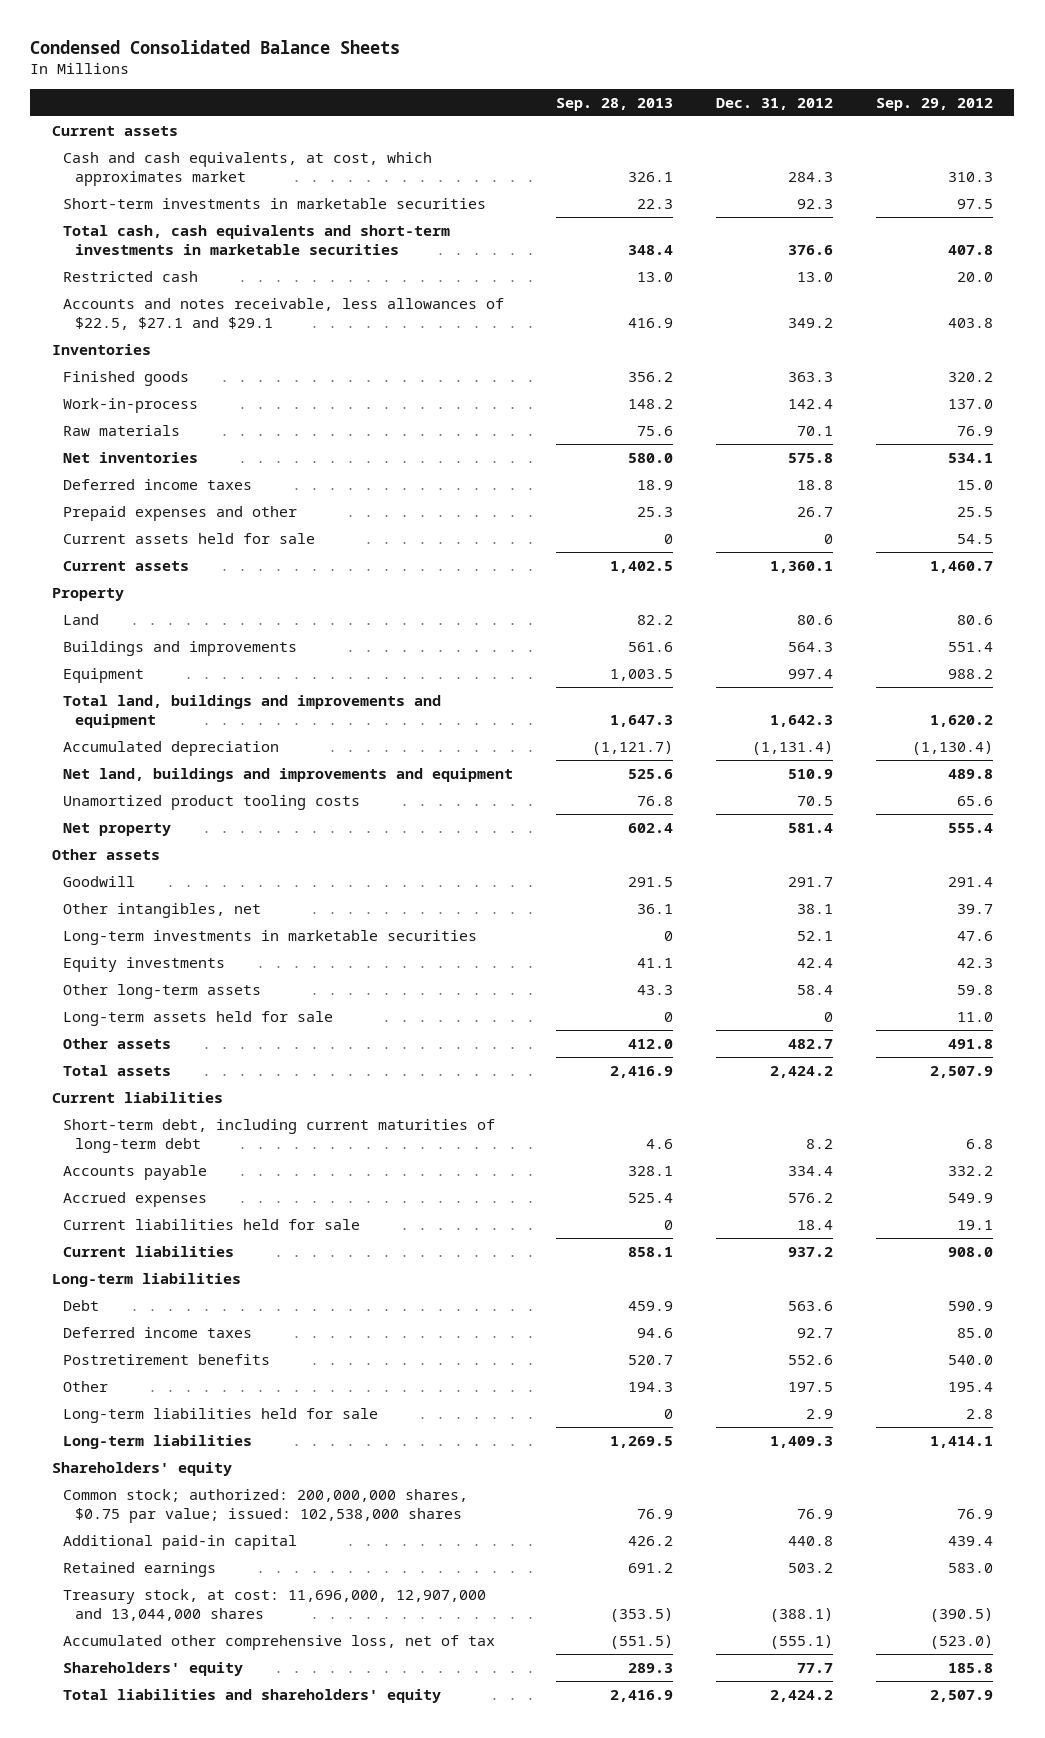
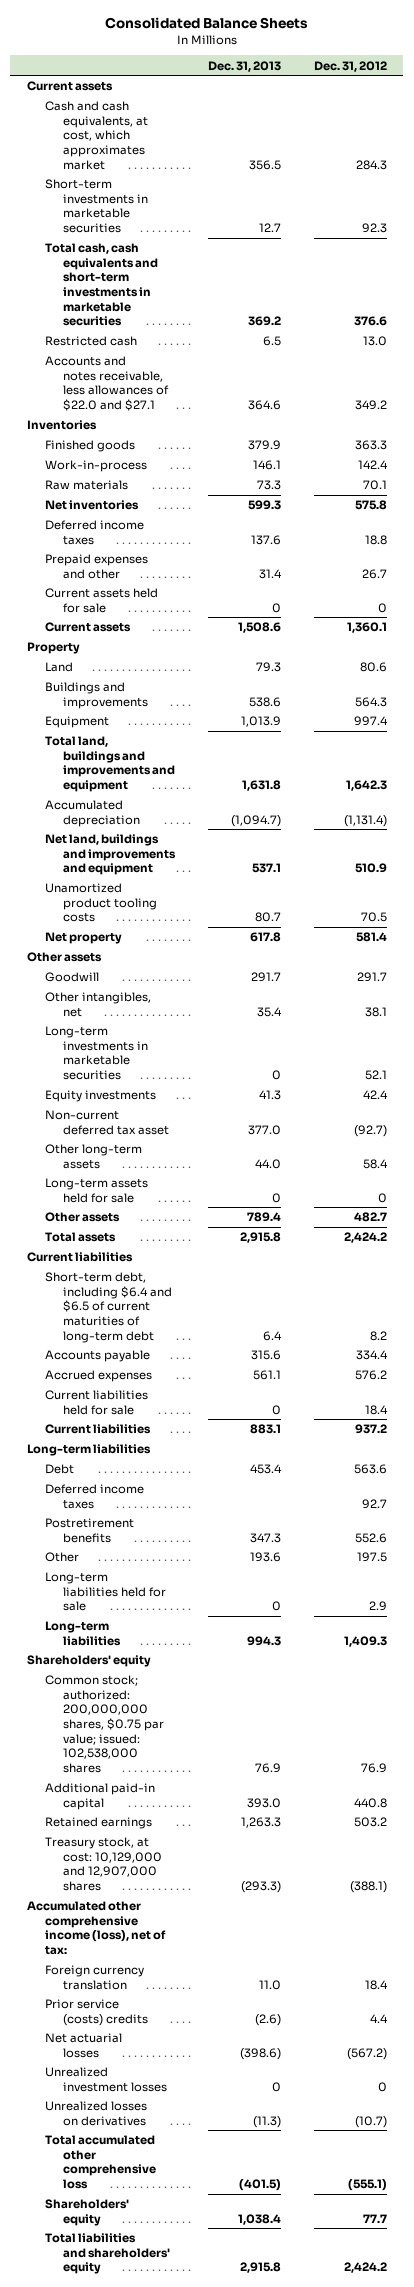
[30,39,401,54] Condensed Consolidated Balance Sheets -> [104,17,308,30] Consolidated Balance Sheets
[556,97,674,111] Sep. 28, 2013 -> none
[875,97,993,111] Sep. 29, 2012 -> none
none -> [207,60,281,72] Dec. 31, 2013
[63,297,505,331] Accounts and notes receivable, less allowances of $22.5, $27.1 and $29.1 -> [44,356,169,412] Accounts and notes receivable, less allowances of $22.0 and $27.1
none -> [44,1110,169,1135] Non-current deferred tax asset
[63,1118,496,1154] Short-term debt, including current maturities of long-term debt -> [44,1272,172,1343] Short-term debt, including $6.4 and $6.5 of current maturities of long-term debt
[63,1588,487,1622] Treasury stock, at cost: 11,696,000, 12,907,000 and 13,044,000 shares -> [44,1837,162,1892] Treasury stock, at cost: 10,129,000 and 12,907,000 shares
none -> [26,1901,166,1956] Accumulated other comprehensive income (loss), net of tax:
none -> [44,1965,144,1990] Foreign currency translation
none -> [44,1999,148,2026] Prior service (costs) credits
none -> [44,2033,122,2058] Net actuarial losses
none -> [44,2067,167,2092] Unrealized investment losses
none -> [44,2101,147,2126] Unrealized losses on derivatives
[63,1634,496,1650] Accumulated other comprehensive loss, net of tax -> [44,2135,156,2190] Total accumulated other comprehensive loss

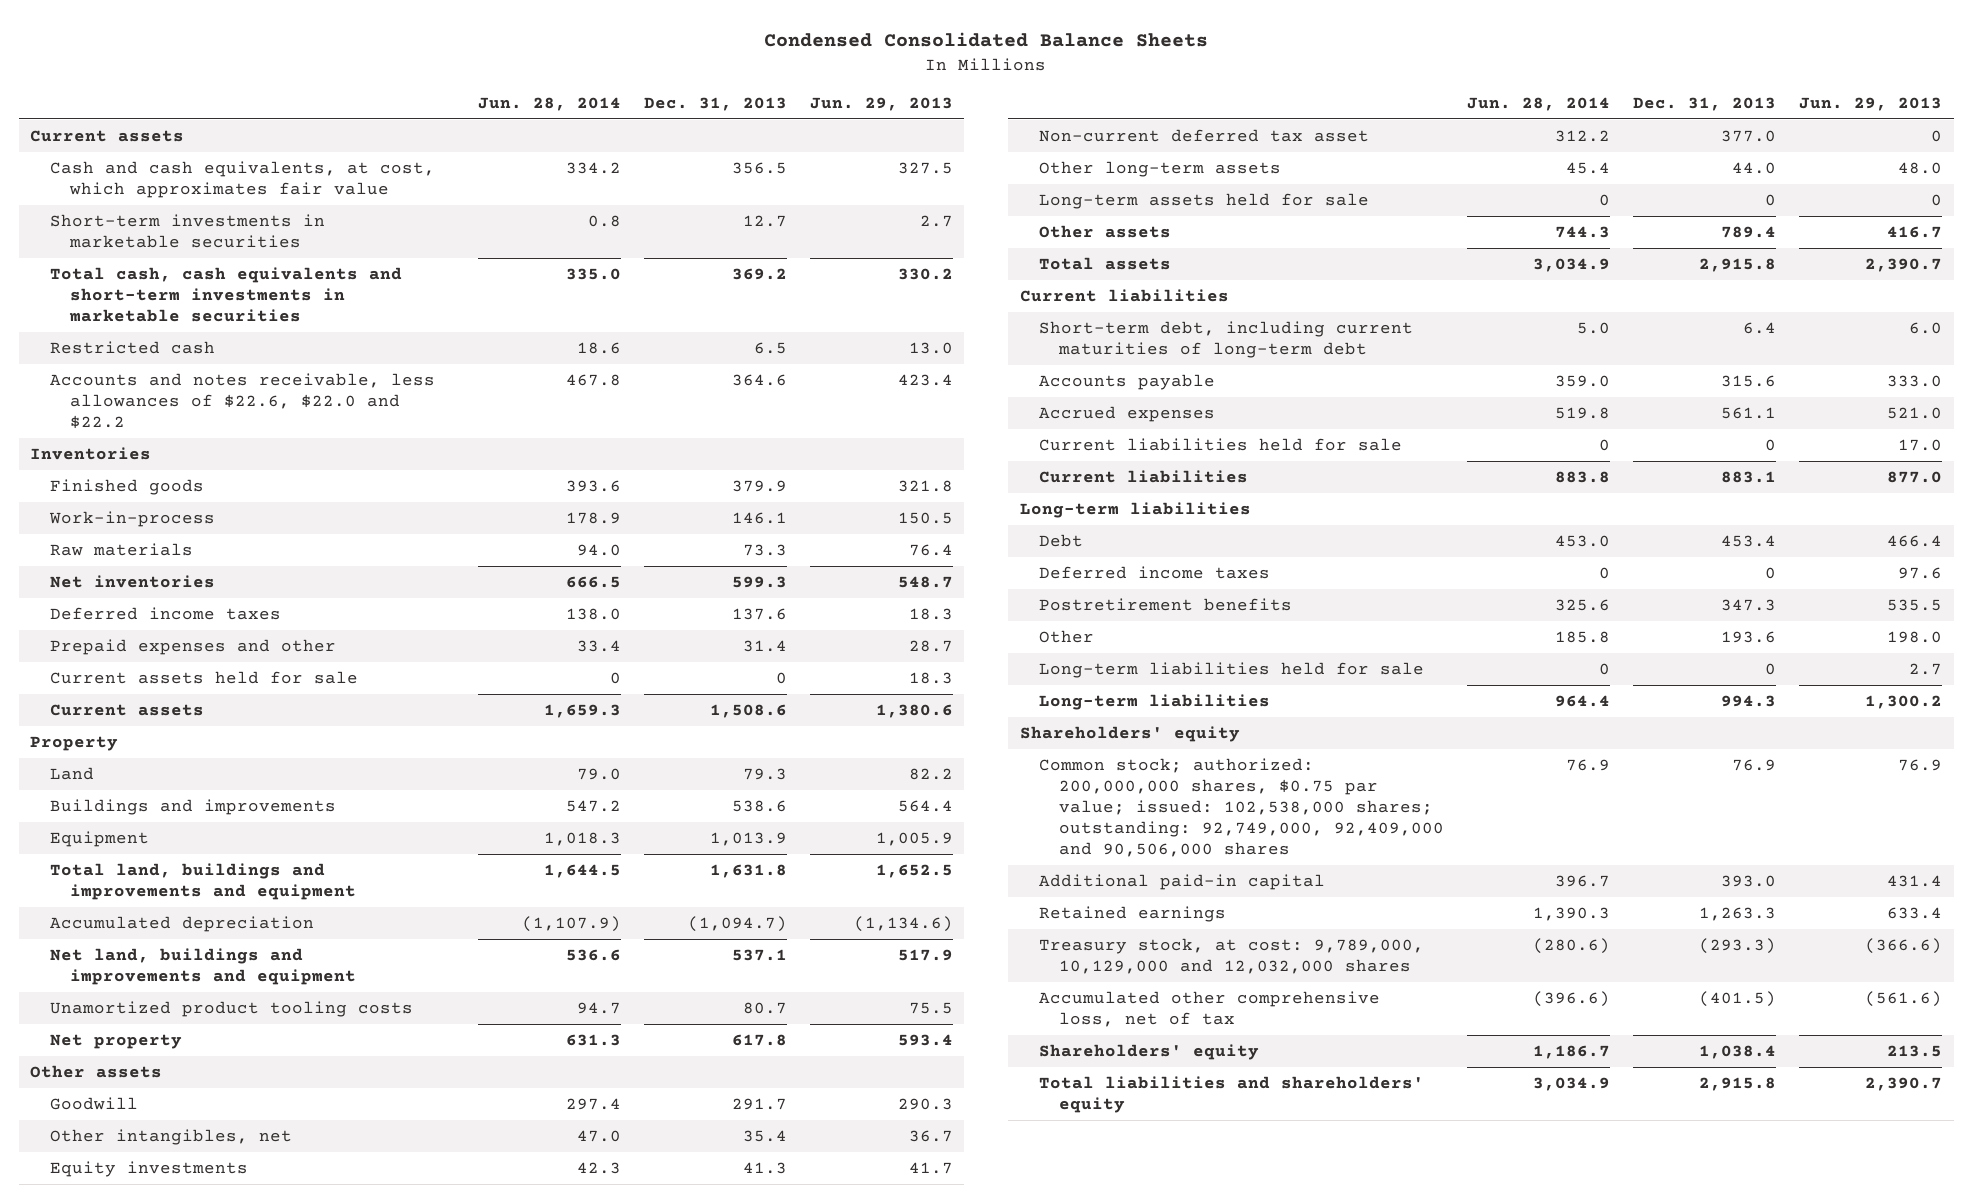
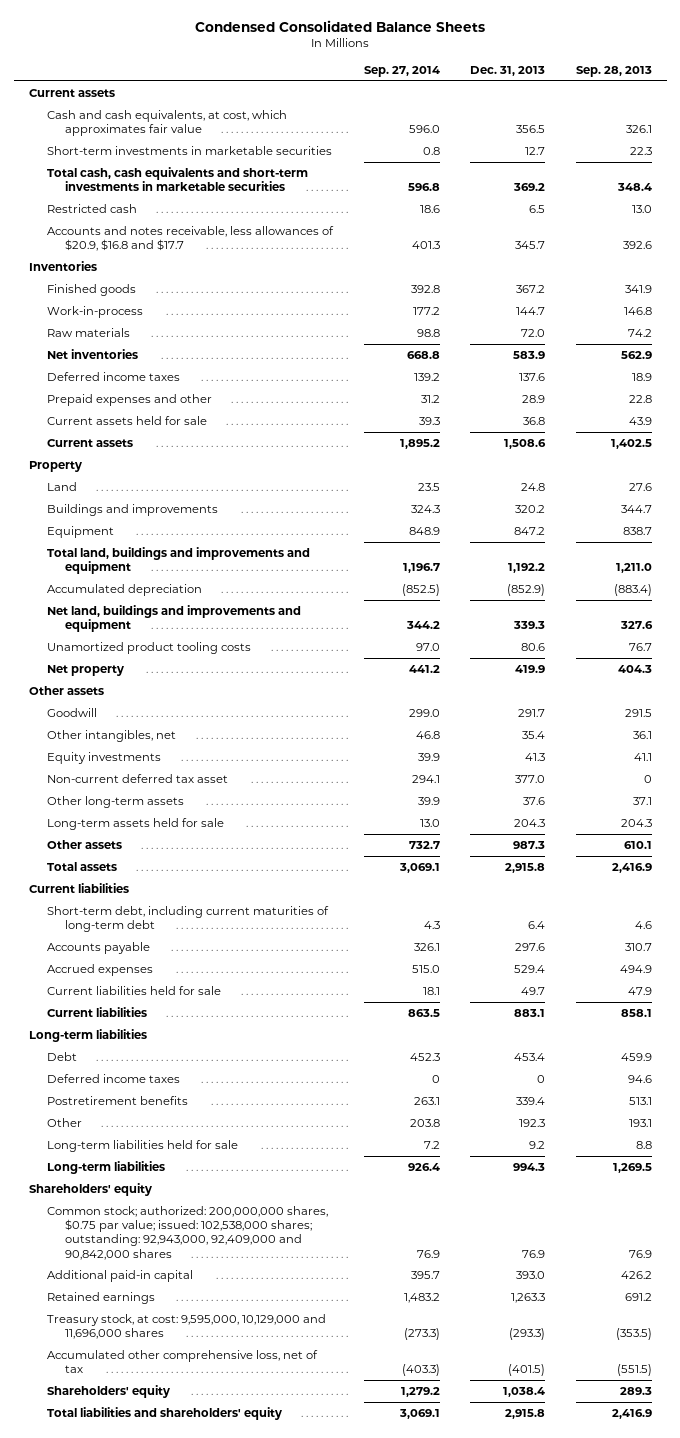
[477,97,621,112] Jun. 28, 2014 -> none
[809,97,953,112] Jun. 29, 2013 -> none
none -> [363,65,440,77] Sep. 27, 2014
none -> [575,65,652,77] Sep. 28, 2013
[50,372,436,429] Accounts and notes receivable, less allowances of $22.6, $22.0 and $22.2 -> [47,225,335,252] Accounts and notes receivable, less allowances of $20.9, $16.8 and $17.7
[731,373,787,386] 364.6 -> [515,241,546,250] 345.7
[731,479,787,492] 379.9 -> [516,284,546,293] 367.2
[731,511,787,524] 146.1 -> [516,306,546,315] 144.7
[742,543,787,556] 73.3 -> [521,328,546,337] 72.0
[731,575,787,588] 599.3 -> [513,350,546,359] 583.9
[742,639,787,652] 31.4 -> [522,394,546,403] 28.9
[775,671,787,684] 0 -> [523,416,546,425] 36.8
[742,767,787,780] 79.3 -> [521,482,546,491] 24.8
[731,799,787,812] 538.6 -> [515,504,546,513] 320.2
[709,831,787,846] 1,013.9 -> [514,526,546,535] 847.2
[709,863,787,878] 1,631.8 -> [508,563,546,574] 1,192.2
[687,915,787,932] (1,094.7) -> [507,583,546,596] (852.9)
[731,948,787,961] 537.1 -> [513,621,546,630] 339.3
[742,1001,787,1014] 80.7 -> [521,642,546,651] 80.6
[731,1033,787,1046] 617.8 -> [515,664,546,673] 419.9
[1732,161,1777,174] 44.0 -> [523,796,546,805] 37.6
[1765,193,1777,206] 0 -> [514,818,546,827] 204.3
[1721,225,1777,238] 789.4 -> [513,840,546,849] 987.3
[1721,374,1777,387] 315.6 -> [515,942,546,951] 297.6
[1721,406,1777,419] 561.1 -> [514,964,546,973] 529.4
[1765,438,1777,451] 0 -> [521,986,546,995] 49.7
[1721,598,1777,611] 347.3 -> [516,1096,546,1105] 339.4
[1721,630,1777,643] 193.6 -> [519,1118,546,1127] 192.3
[1765,662,1777,675] 0 -> [529,1140,546,1149] 9.2
[1039,757,1445,857] Common stock; authorized: 200,000,000 shares, $0.75 par value; issued: 102,538,000 shares; outstanding: 92,749,000, 92,409,000 and 90,506,000 shares -> [47,1205,329,1260] Common stock; authorized: 200,000,000 shares, $0.75 par value; issued: 102,538,000 shares; outstanding: 92,943,000, 92,409,000 and 90,842,000 shares
[1039,937,1425,974] Treasury stock, at cost: 9,789,000, 10,129,000 and 12,032,000 shares -> [47,1313,327,1340] Treasury stock, at cost: 9,595,000, 10,129,000 and 11,696,000 shares

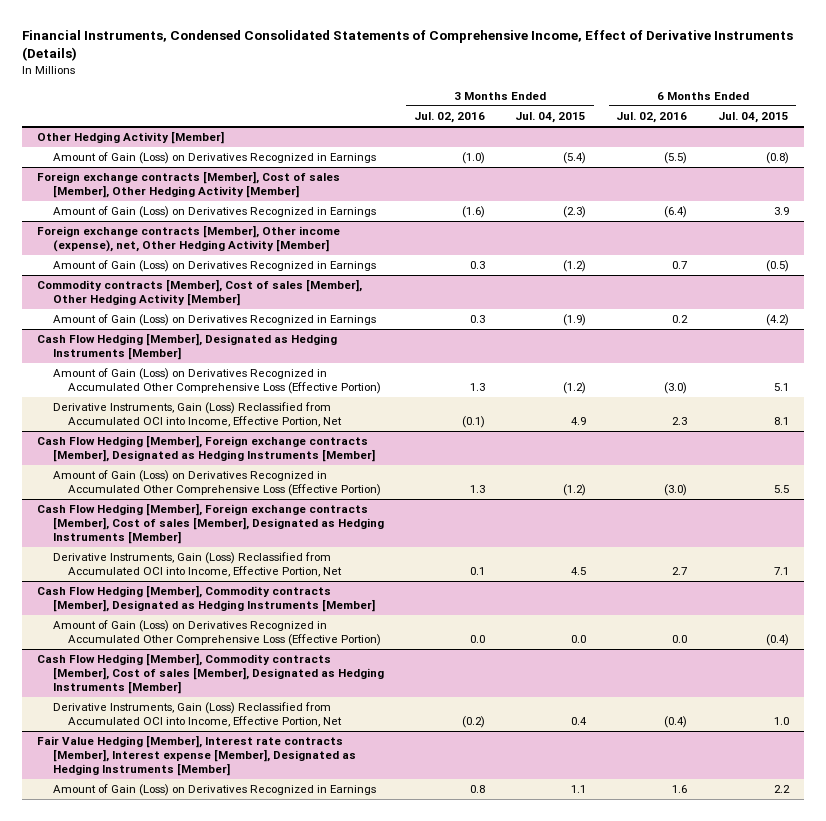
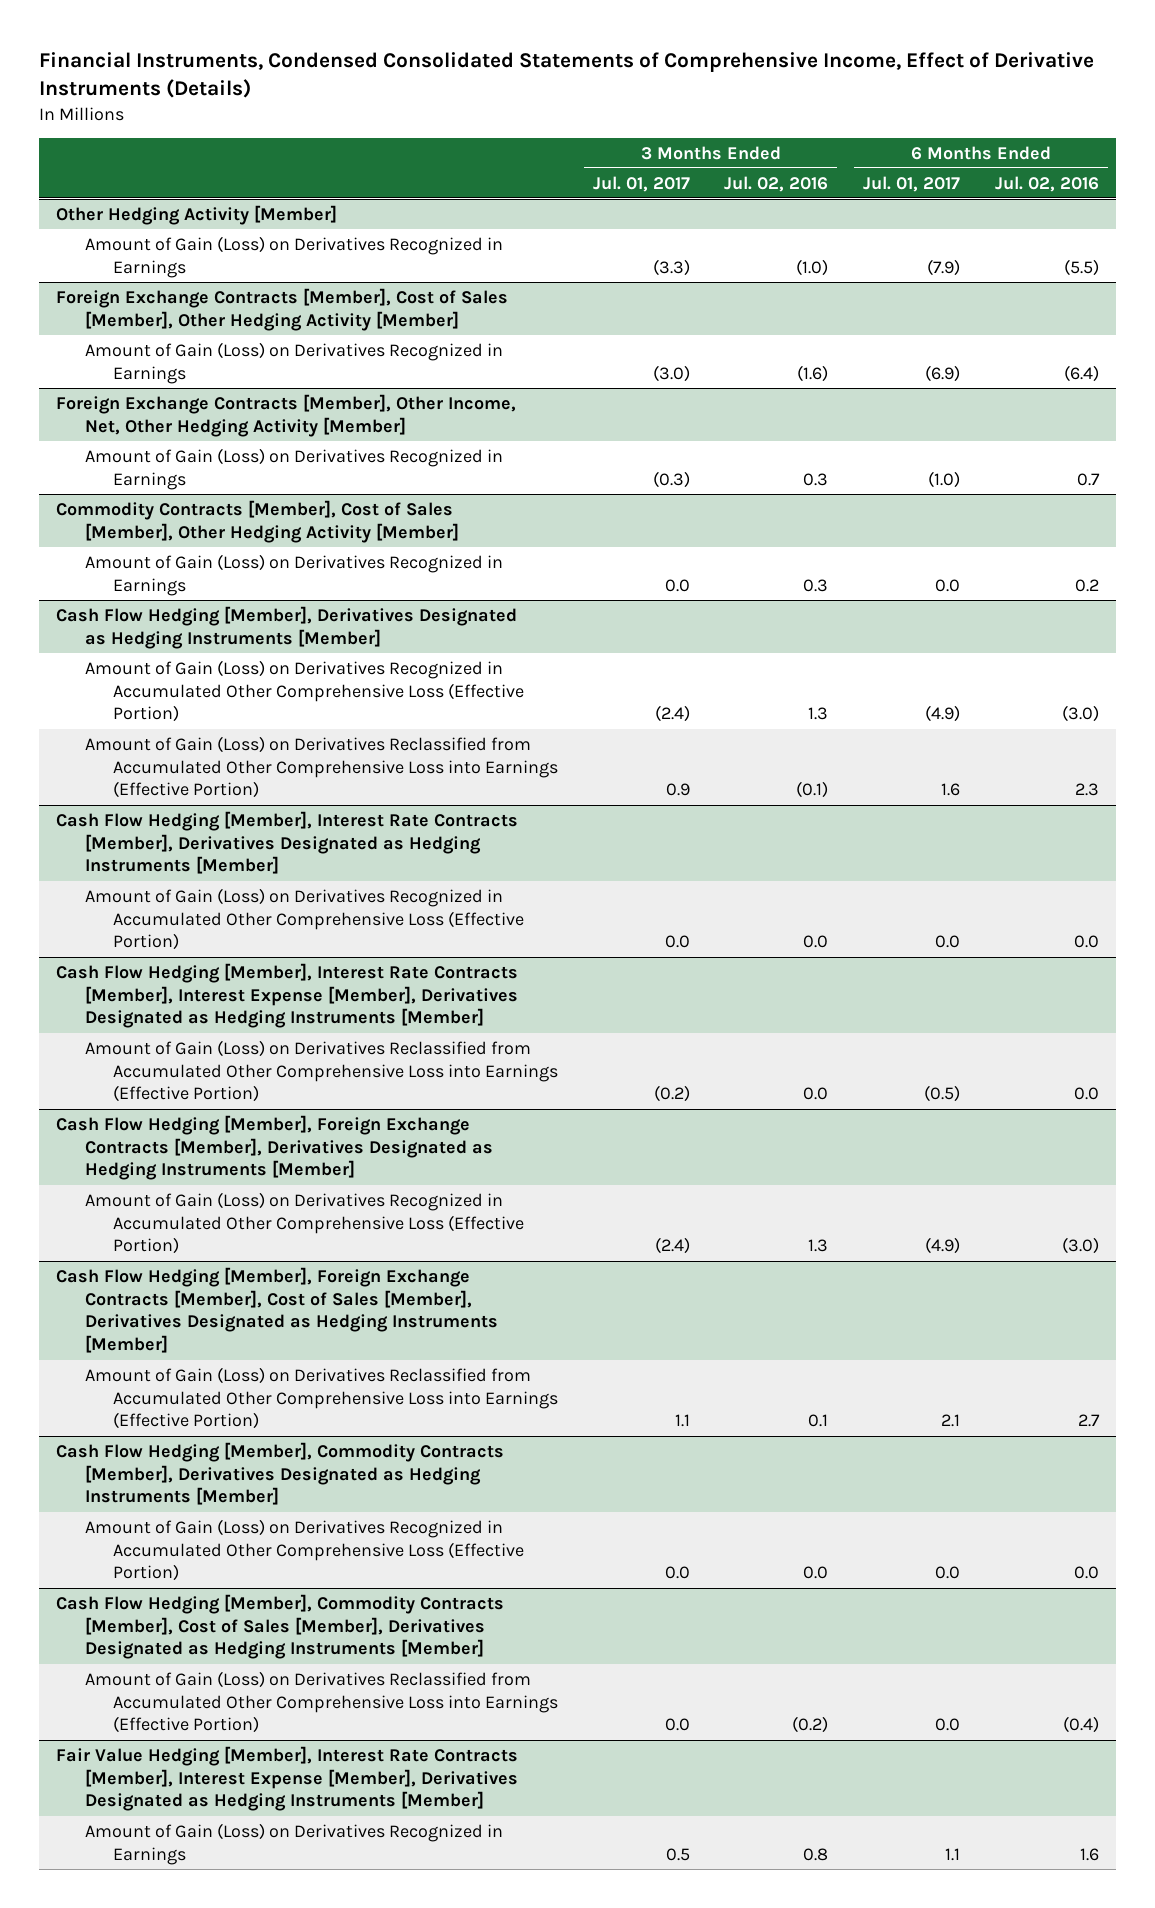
[515,112,587,124] Jul. 04, 2015 -> none
[717,112,789,124] Jul. 04, 2015 -> none
none -> [592,175,690,192] Jul. 01, 2017
none -> [863,175,961,192] Jul. 01, 2017
[37,171,341,199] Foreign exchange contracts [Member], Cost of sales [Member], Other Hedging Activity [Member] -> [56,287,509,331] Foreign Exchange Contracts [Member], Cost of Sales [Member], Other Hedging Activity [Member]
[37,225,341,253] Foreign exchange contracts [Member], Other income (expense), net, Other Hedging Activity [Member] -> [56,393,517,437] Foreign Exchange Contracts [Member], Other Income, Net, Other Hedging Activity [Member]
[37,279,363,307] Commodity contracts [Member], Cost of sales [Member], Other Hedging Activity [Member] -> [56,499,459,543] Commodity Contracts [Member], Cost of Sales [Member], Other Hedging Activity [Member]
[37,333,338,361] Cash Flow Hedging [Member], Designated as Hedging Instruments [Member] -> [56,605,518,649] Cash Flow Hedging [Member], Derivatives Designated as Hedging Instruments [Member]
[52,402,343,428] Derivative Instruments, Gain (Loss) Reclassified from Accumulated OCI into Income, Effective Portion, Net -> [84,735,558,799] Amount of Gain (Loss) on Derivatives Reclassified from Accumulated Other Comprehensive Loss into Earnings (Effective Portion)
none -> [56,810,519,875] Cash Flow Hedging [Member], Interest Rate Contracts [Member], Derivatives Designated as Hedging Instruments [Member]
none -> [84,887,524,951] Amount of Gain (Loss) on Derivatives Recognized in Accumulated Other Comprehensive Loss (Effective Portion)
none -> [56,962,519,1029] Cash Flow Hedging [Member], Interest Rate Contracts [Member], Interest Expense [Member], Derivatives Designated as Hedging Instruments [Member]
none -> [84,1039,558,1103] Amount of Gain (Loss) on Derivatives Reclassified from Accumulated Other Comprehensive Loss into Earnings (Effective Portion)
[37,435,375,463] Cash Flow Hedging [Member], Foreign exchange contracts [Member], Designated as Hedging Instruments [Member] -> [56,1114,493,1181] Cash Flow Hedging [Member], Foreign Exchange Contracts [Member], Derivatives Designated as Hedging Instruments [Member]
[37,503,384,545] Cash Flow Hedging [Member], Foreign exchange contracts [Member], Cost of sales [Member], Designated as Hedging Instruments [Member] -> [56,1266,498,1354] Cash Flow Hedging [Member], Foreign Exchange Contracts [Member], Cost of Sales [Member], Derivatives Designated as Hedging Instruments [Member]
[52,552,343,578] Derivative Instruments, Gain (Loss) Reclassified from Accumulated OCI into Income, Effective Portion, Net -> [84,1366,558,1430] Amount of Gain (Loss) on Derivatives Reclassified from Accumulated Other Comprehensive Loss into Earnings (Effective Portion)
[37,585,375,613] Cash Flow Hedging [Member], Commodity contracts [Member], Designated as Hedging Instruments [Member] -> [56,1441,505,1506] Cash Flow Hedging [Member], Commodity Contracts [Member], Derivatives Designated as Hedging Instruments [Member]
[37,653,384,695] Cash Flow Hedging [Member], Commodity contracts [Member], Cost of sales [Member], Designated as Hedging Instruments [Member] -> [56,1593,505,1660] Cash Flow Hedging [Member], Commodity Contracts [Member], Cost of Sales [Member], Derivatives Designated as Hedging Instruments [Member]
[52,702,343,728] Derivative Instruments, Gain (Loss) Reclassified from Accumulated OCI into Income, Effective Portion, Net -> [84,1670,558,1734] Amount of Gain (Loss) on Derivatives Reclassified from Accumulated Other Comprehensive Loss into Earnings (Effective Portion)
[37,735,356,777] Fair Value Hedging [Member], Interest rate contracts [Member], Interest expense [Member], Designated as Hedging Instruments [Member] -> [56,1745,519,1812] Fair Value Hedging [Member], Interest Rate Contracts [Member], Interest Expense [Member], Derivatives Designated as Hedging Instruments [Member]

